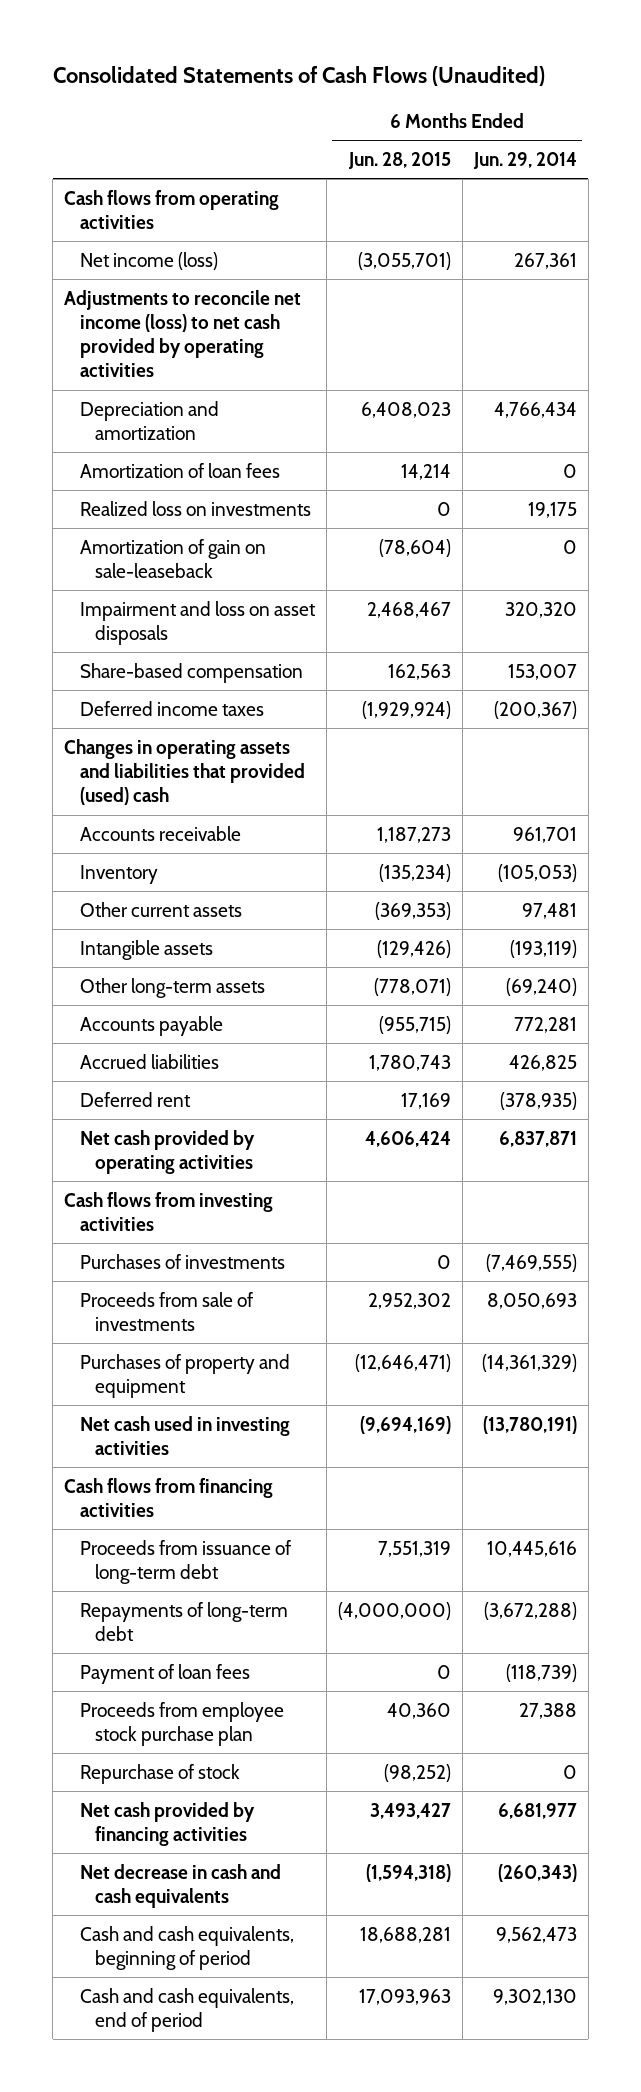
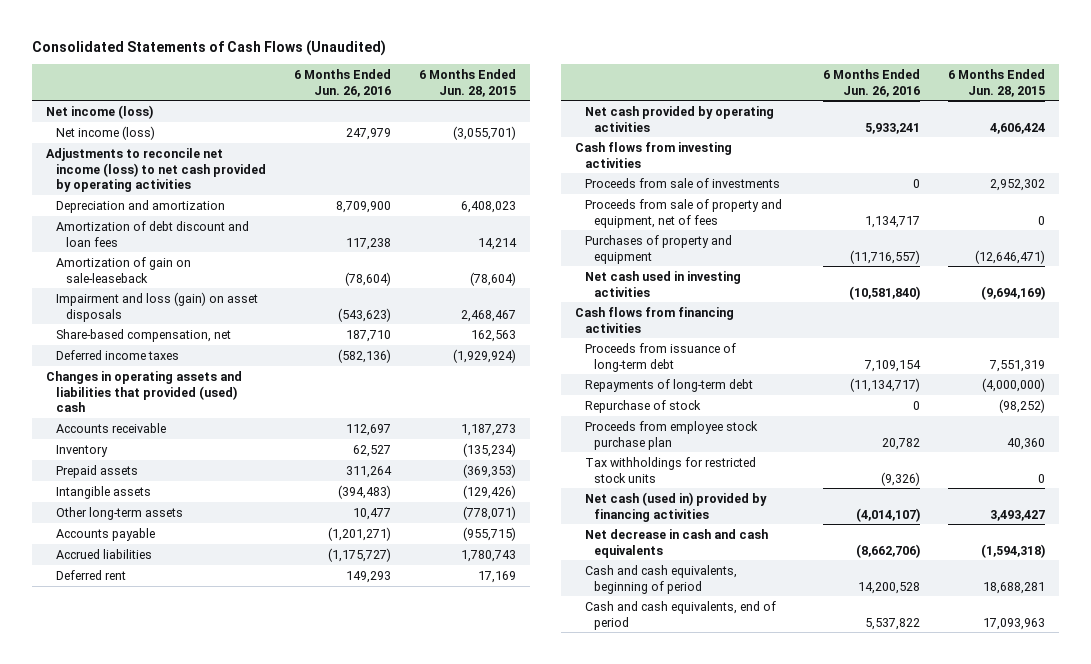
[472,151,577,169] Jun. 29, 2014 -> none
none -> [294,68,392,97] 6 Months Ended Jun. 26, 2016
[64,189,280,229] Cash flows from operating activities -> [46,104,154,119] Net income (loss)
[79,500,311,516] Realized loss on investments -> none
[79,462,280,478] Amortization of loan fees -> [56,220,250,247] Amortization of debt discount and loan fees
[79,600,316,645] Impairment and loss on asset disposals -> [56,291,259,322] Impairment and loss (gain) on asset disposals
[79,662,303,683] Share-based compensation -> [56,328,232,342] Share-based compensation, net
[79,901,242,917] Other current assets -> [56,464,139,478] Prepaid assets
[79,1253,285,1269] Purchases of investments -> none
none -> [584,198,782,228] Proceeds from sale of property and equipment, net of fees
[79,1663,250,1684] Payment of loan fees -> none
[79,1701,284,1746] Proceeds from employee stock purchase plan -> [584,420,758,450] Proceeds from employee stock purchase plan
none -> [584,456,756,483] Tax withholdings for restricted stock units
[79,1801,255,1846] Net cash provided by financing activities -> [584,491,767,522] Net cash (used in) provided by financing activities

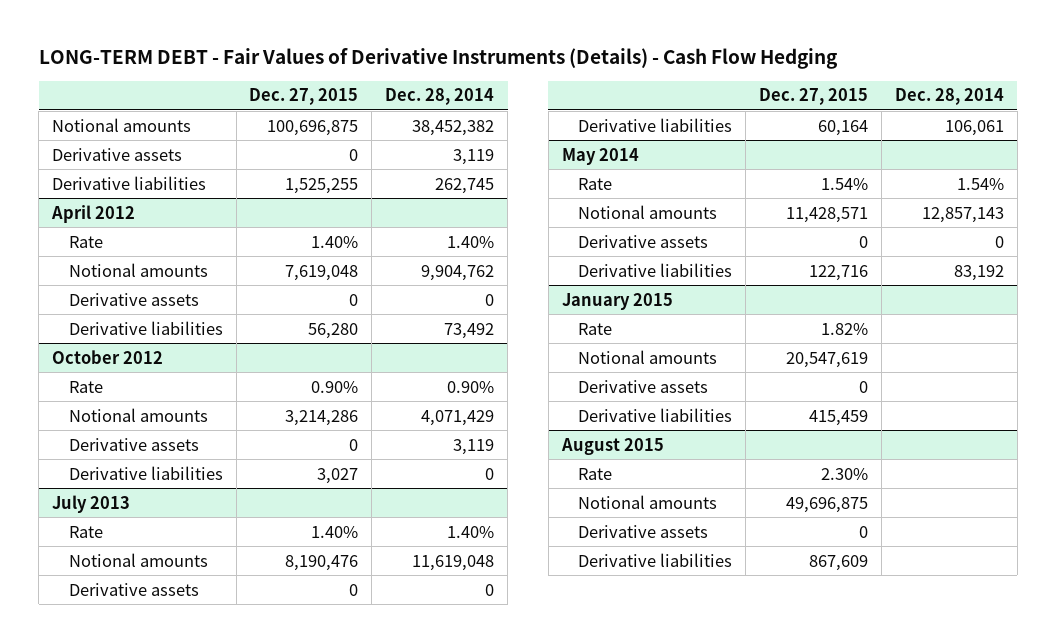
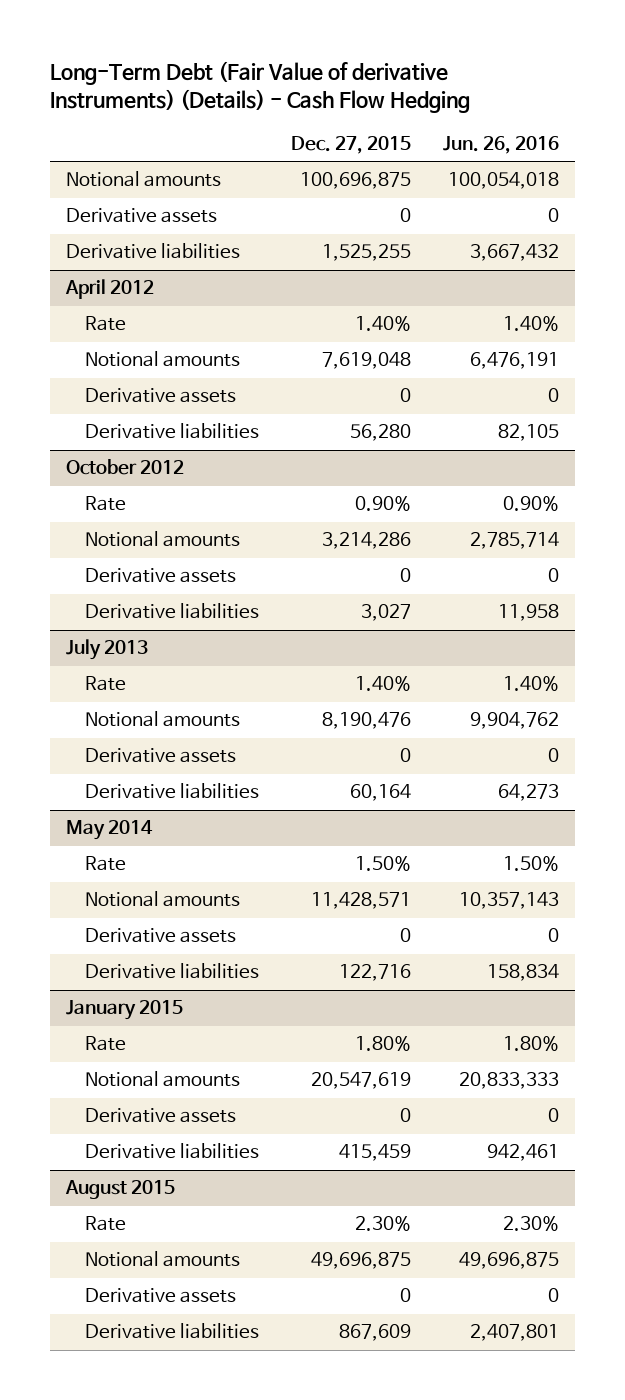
[38,48,838,70] LONG-TERM DEBT - Fair Values of Derivative Instruments (Details) - Cash Flow Hedging -> [50,60,471,114] Long-Term Debt (Fair Value of derivative Instruments) (Details) - Cash Flow Hedging
[385,88,495,106] Dec. 28, 2014 -> none
none -> [442,135,559,154] Jun. 26, 2016
[821,177,869,190] 1.54% -> [354,856,411,872] 1.50%
[821,322,869,335] 1.82% -> [354,1036,411,1052] 1.80%

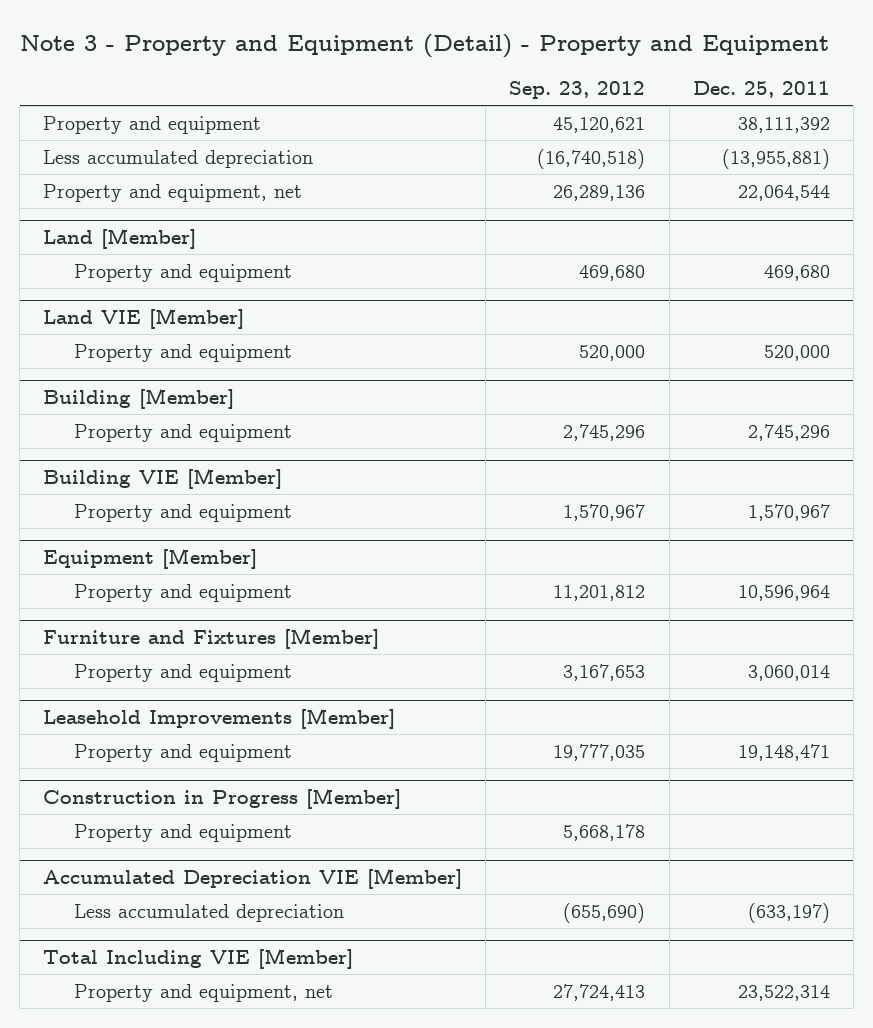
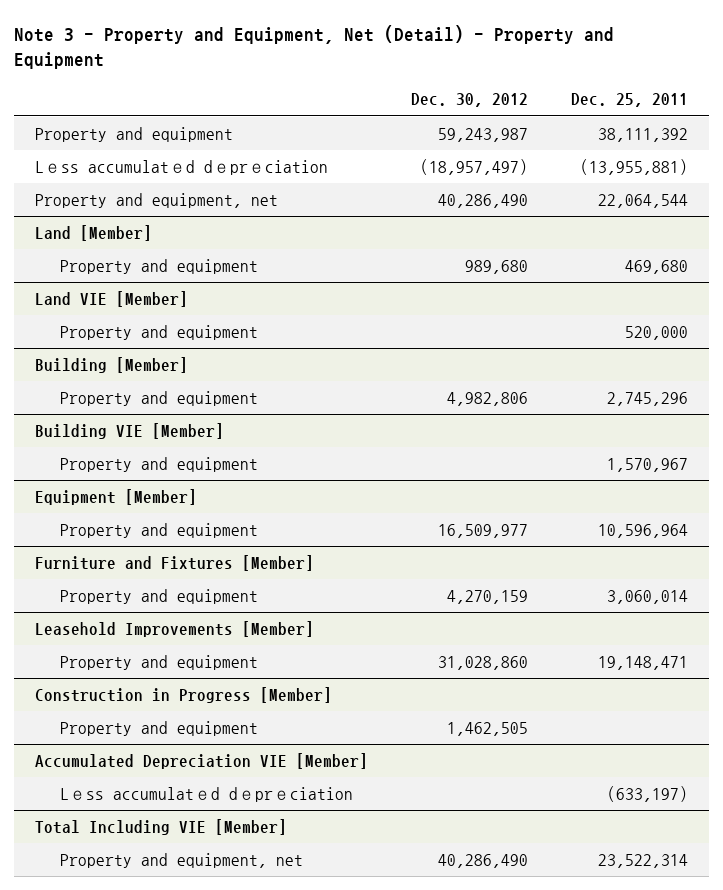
[19,33,829,58] Note 3 - Property and Equipment (Detail) - Property and Equipment -> [13,24,614,70] Note 3 - Property and Equipment, Net (Detail) - Property and Equipment
[509,80,646,99] Sep. 23, 2012 -> none
none -> [411,93,529,108] Dec. 30, 2012
[43,150,314,169] Less accumulated depreciation -> [35,160,329,176] Lеss accumulatеd dеprеciation
[73,904,344,923] Less accumulated depreciation -> [60,787,354,803] Lеss accumulatеd dеprеciation

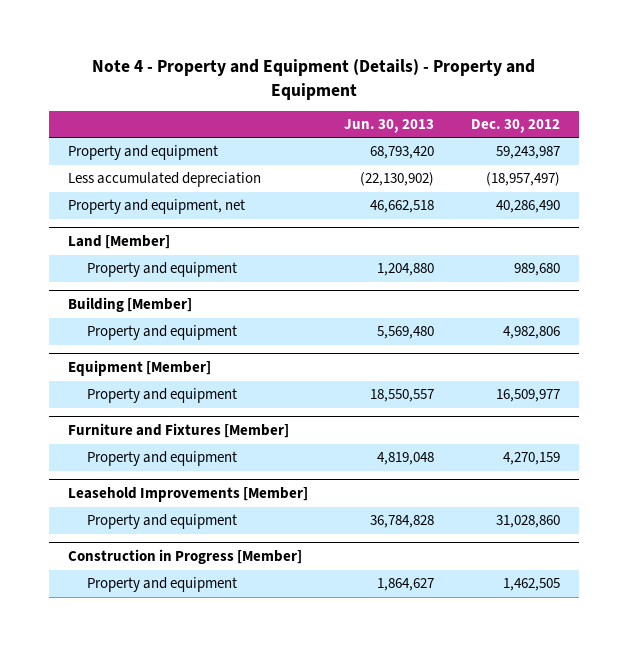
[13,24,614,70] Note 3 - Property and Equipment, Net (Detail) - Property and Equipment -> [91,59,535,100] Note 4 - Property and Equipment (Details) - Property and Equipment
[571,93,689,108] Dec. 25, 2011 -> none
none -> [344,119,435,134] Jun. 30, 2013
[35,160,329,176] Lеss accumulatеd dеprеciation -> [67,172,261,188] Less accumulated depreciation
[35,291,189,308] Land VIE [Member] -> none
[60,325,259,341] Property and equipment -> none
[35,423,225,440] Building VIE [Member] -> none
[60,457,259,473] Property and equipment -> none
[35,753,369,770] Accumulated Depreciation VIE [Member] -> none
[60,787,354,803] Lеss accumulatеd dеprеciation -> none
[35,819,288,836] Total Including VIE [Member] -> none
[60,853,304,869] Property and equipment, net -> none

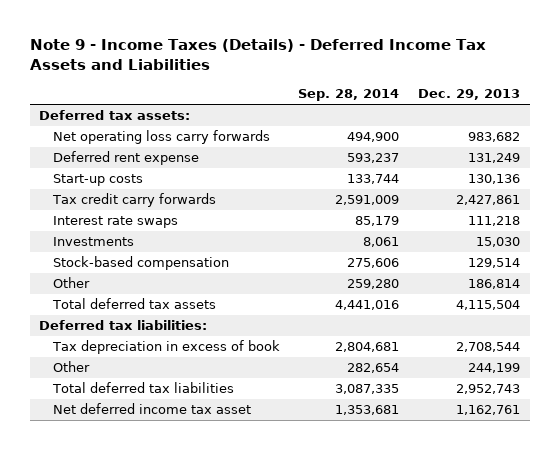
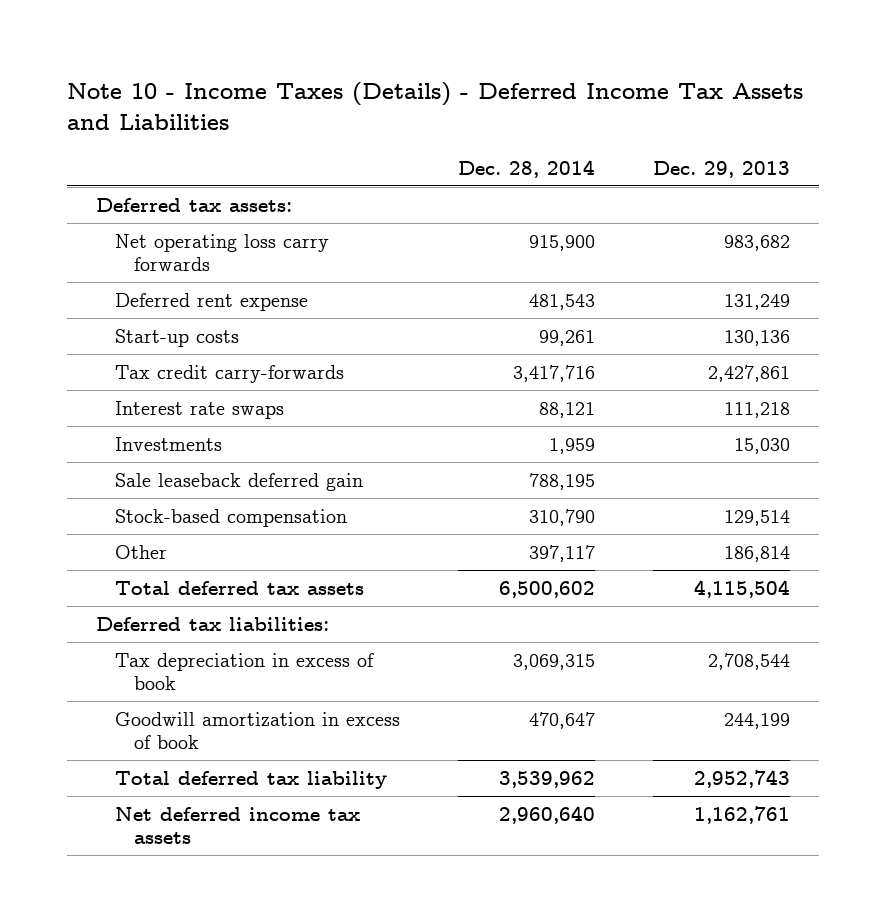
[29,38,486,71] Note 9 - Income Taxes (Details) - Deferred Income Tax Assets and Liabilities -> [67,81,804,130] Note 10 - Income Taxes (Details) - Deferred Income Tax Assets and Liabilities
[298,89,400,102] Sep. 28, 2014 -> none
none -> [458,159,596,178] Dec. 28, 2014
[51,193,216,208] Tax credit carry forwards -> [115,364,345,383] Tax credit carry-forwards
none -> [115,472,364,491] Sale leaseback deferred gain
[52,361,90,373] Other -> [115,711,401,750] Goodwill amortization in excess of book
[51,382,234,394] Total deferred tax liabilities -> [115,770,388,789] Total deferred tax liability
[52,403,251,415] Net deferred income tax asset -> [115,806,361,845] Net deferred income tax assets

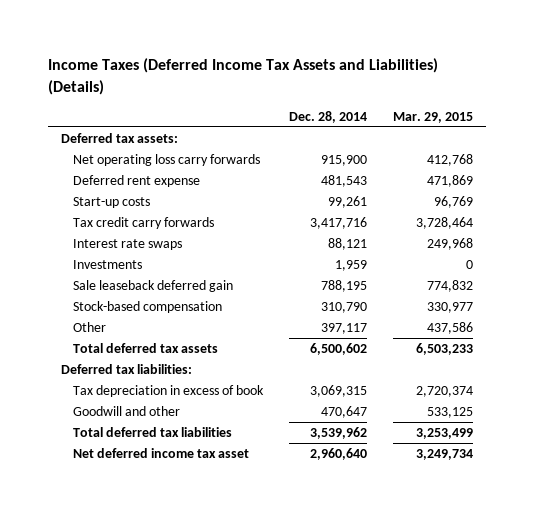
[67,81,804,130] Note 10 - Income Taxes (Details) - Deferred Income Tax Assets and Liabilities -> [48,57,439,95] Income Taxes (Deferred Income Tax Assets and Liabilities) (Details)
[653,160,791,178] Dec. 29, 2013 -> none
none -> [392,111,473,123] Mar. 29, 2015
[115,364,345,383] Tax credit carry-forwards -> [73,217,215,230] Tax credit carry forwards
[115,711,401,750] Goodwill amortization in excess of book -> [73,406,181,417] Goodwill and other
[115,770,388,789] Total deferred tax liability -> [73,427,233,438] Total deferred tax liabilities
[115,806,361,845] Net deferred income tax assets -> [73,448,250,459] Net deferred income tax asset

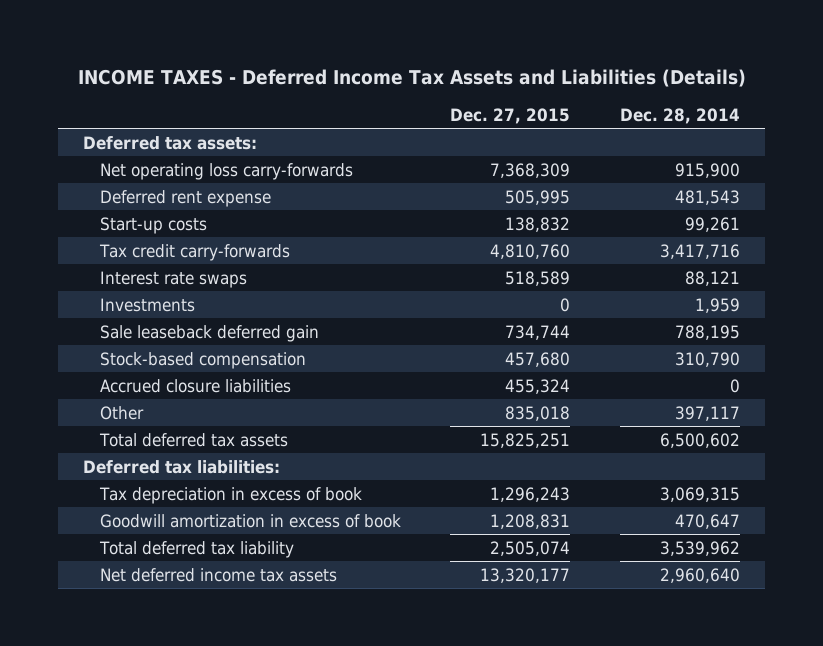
[48,57,439,95] Income Taxes (Deferred Income Tax Assets and Liabilities) (Details) -> [77,69,746,88] INCOME TAXES - Deferred Income Tax Assets and Liabilities (Details)
[392,111,473,123] Mar. 29, 2015 -> none
none -> [450,107,571,124] Dec. 27, 2015
[73,154,261,167] Net operating loss carry forwards -> [99,162,353,180] Net operating loss carry-forwards
[73,217,215,230] Tax credit carry forwards -> [98,243,290,261] Tax credit carry-forwards
none -> [99,378,291,393] Accrued closure liabilities
[73,406,181,417] Goodwill and other -> [99,513,401,528] Goodwill amortization in excess of book
[73,427,233,438] Total deferred tax liabilities -> [98,540,294,558] Total deferred tax liability
[73,448,250,459] Net deferred income tax asset -> [99,567,337,582] Net deferred income tax assets

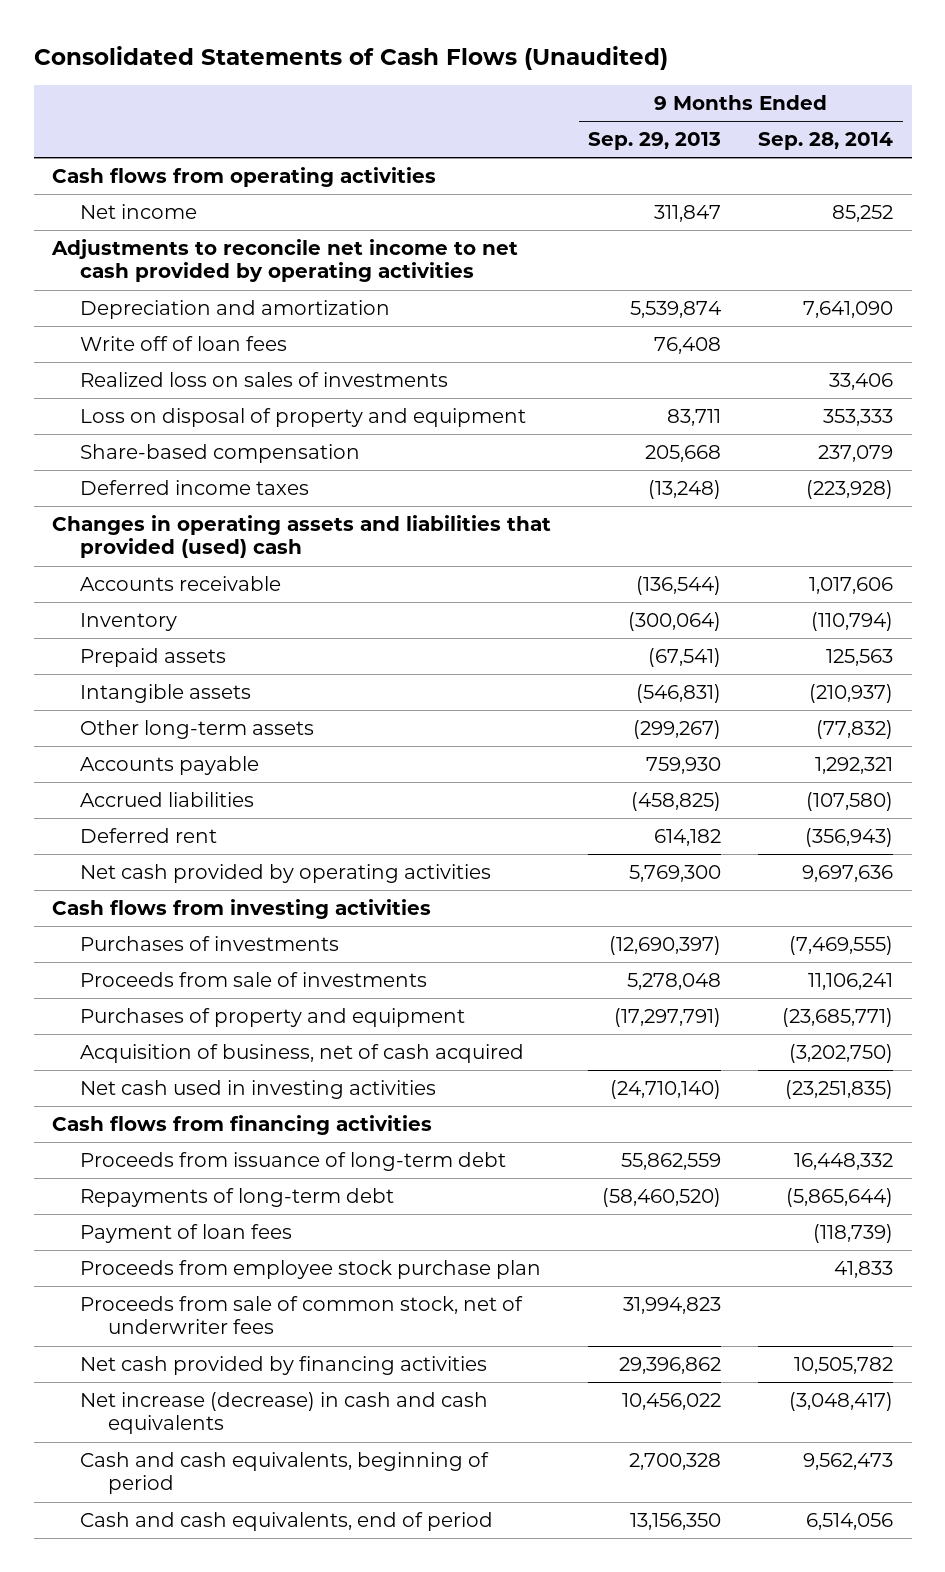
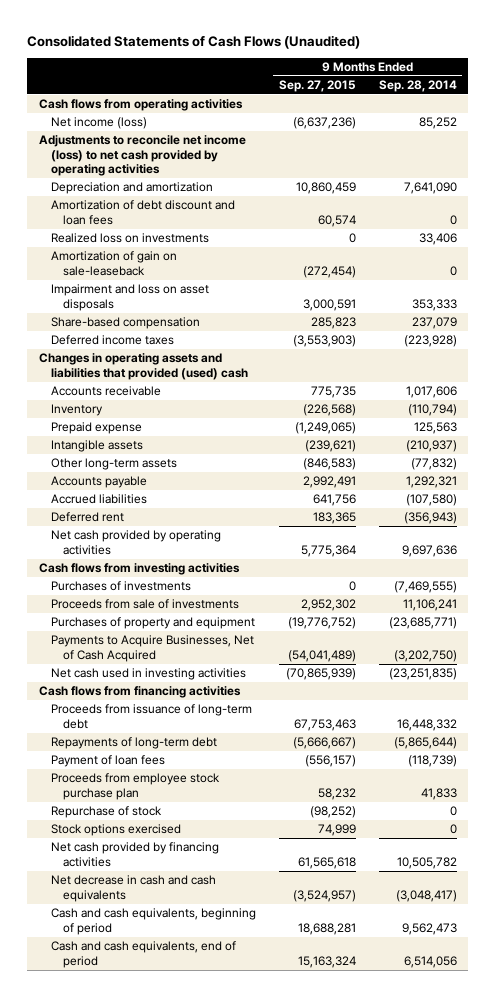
[588,132,722,151] Sep. 29, 2013 -> none
none -> [278,80,356,93] Sep. 27, 2015
[80,204,198,220] Net income -> [51,117,148,130] Net income (loss)
[51,239,519,283] Adjustments to reconcile net income to net cash provided by operating activities -> [38,135,246,177] Adjustments to reconcile net income (loss) to net cash provided by operating activities
[80,336,288,352] Write off of loan fees -> none
none -> [51,200,236,225] Amortization of debt discount and loan fees
[80,372,449,388] Realized loss on sales of investments -> [51,233,210,244] Realized loss on investments
none -> [51,251,178,276] Amortization of gain on sale-leaseback
[80,408,527,428] Loss on disposal of property and equipment -> [51,284,210,311] Impairment and loss on asset disposals
[80,648,227,668] Prepaid assets -> [51,422,143,435] Prepaid expense
[80,1044,525,1064] Acquisition of business, net of cash acquired -> [51,635,255,662] Payments to Acquire Businesses, Net of Cash Acquired
[80,1296,524,1335] Proceeds from sale of common stock, net of underwriter fees -> none
none -> [51,806,163,819] Repurchase of stock
none -> [51,824,182,837] Stock options exercised
[80,1392,489,1435] Net increase (decrease) in cash and cash equivalents -> [51,875,217,902] Net decrease in cash and cash equivalents

